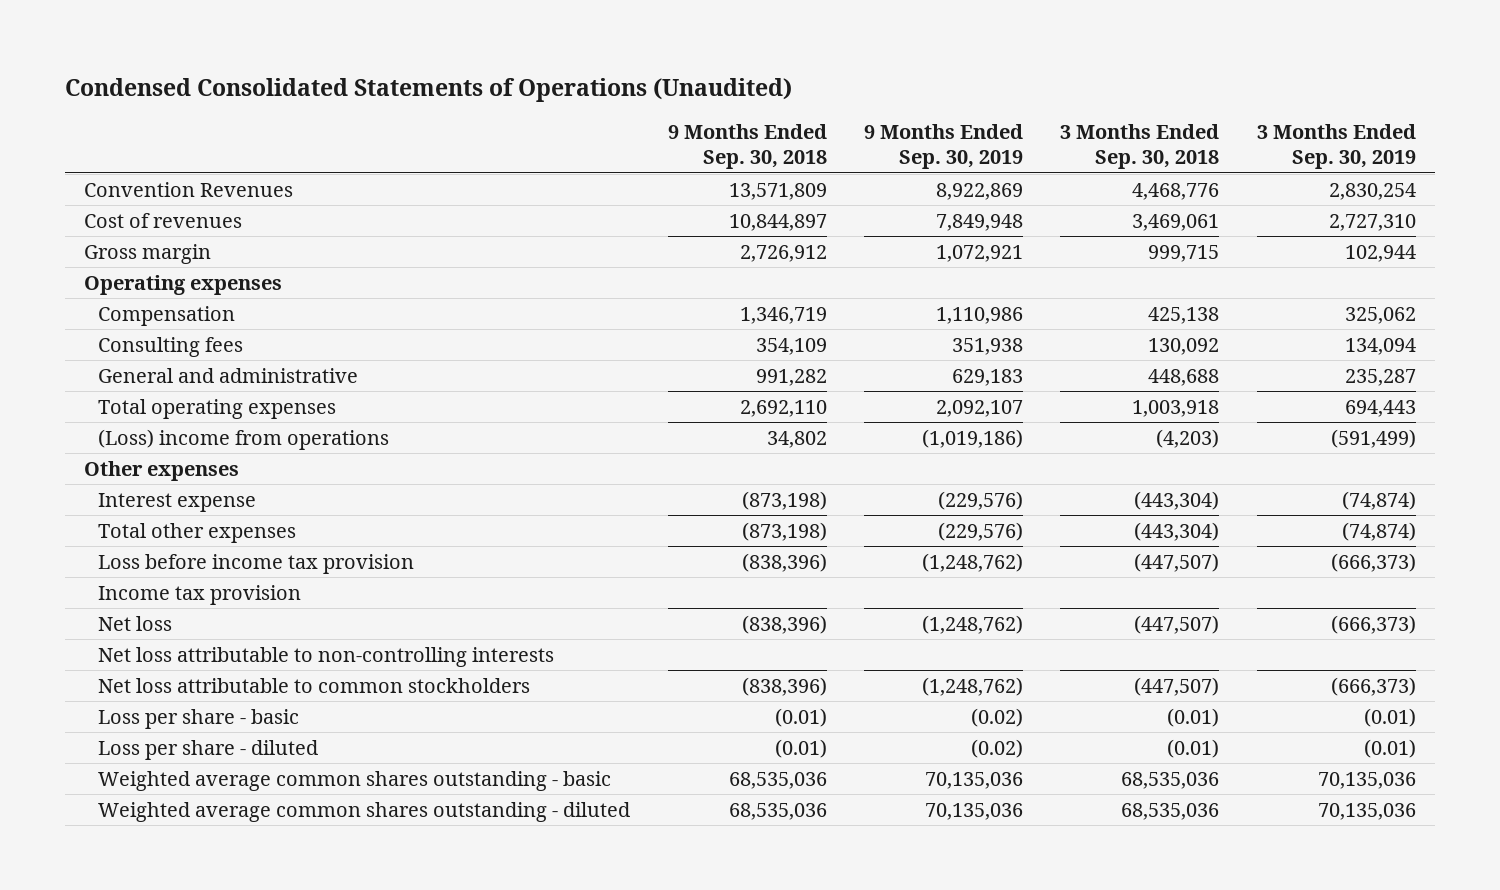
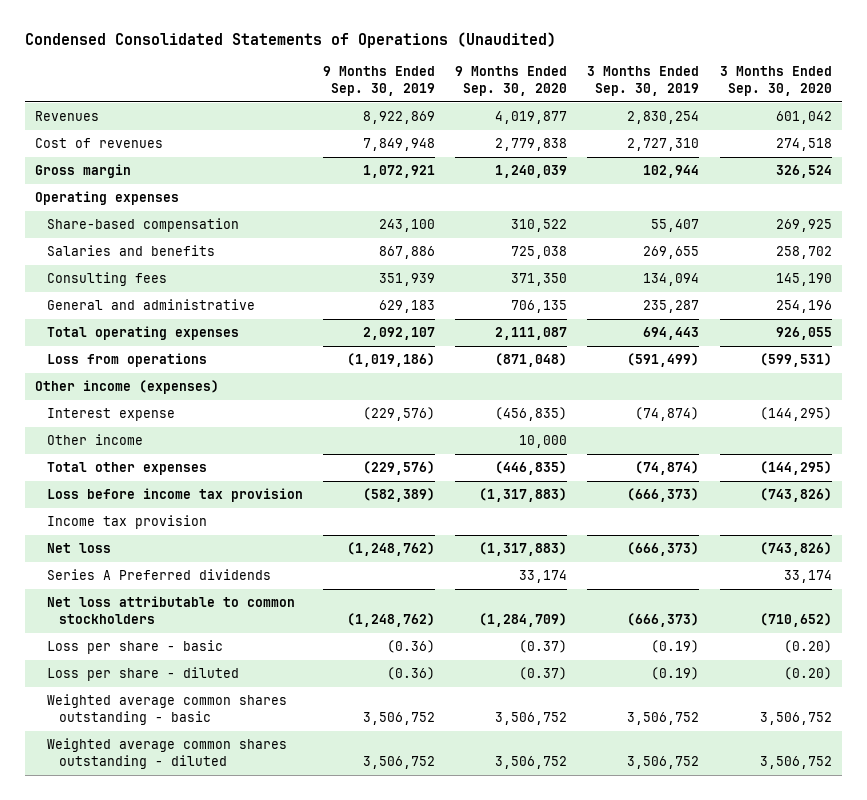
[667,124,827,170] 9 Months Ended Sep. 30, 2018 -> none
[1060,124,1220,170] 3 Months Ended Sep. 30, 2018 -> none
none -> [455,66,568,97] 9 Months Ended Sep. 30, 2020
none -> [719,66,832,97] 3 Months Ended Sep. 30, 2020
[84,181,294,197] Convention Revenues -> [35,111,100,122] Revenues
[98,305,236,326] Compensation -> none
none -> [47,218,240,233] Share-based compensation
none -> [47,245,216,257] Salaries and benefits
[952,337,1024,355] 351,938 -> [379,273,436,287] 351,939
[98,428,390,450] (Loss) income from operations -> [47,353,208,368] Loss from operations
[84,460,240,481] Other expenses -> [35,380,220,395] Other income (expenses)
none -> [47,434,144,446] Other income
[922,552,1024,572] (1,248,762) -> [363,488,436,503] (582,389)
[98,646,555,667] Net loss attributable to non-controlling interests -> none
none -> [47,569,272,581] Series A Preferred dividends
[971,707,1024,727] (0.02) -> [387,640,436,654] (0.36)
[1363,707,1416,727] (0.01) -> [651,640,700,654] (0.19)
[971,738,1024,758] (0.02) -> [387,667,436,681] (0.36)
[1363,738,1416,758] (0.01) -> [651,667,700,681] (0.19)
[925,771,1024,789] 70,135,036 -> [363,711,436,725] 3,506,752
[1317,771,1416,789] 70,135,036 -> [627,711,700,725] 3,506,752
[925,802,1024,820] 70,135,036 -> [363,755,436,769] 3,506,752
[1317,802,1416,820] 70,135,036 -> [627,755,700,769] 3,506,752

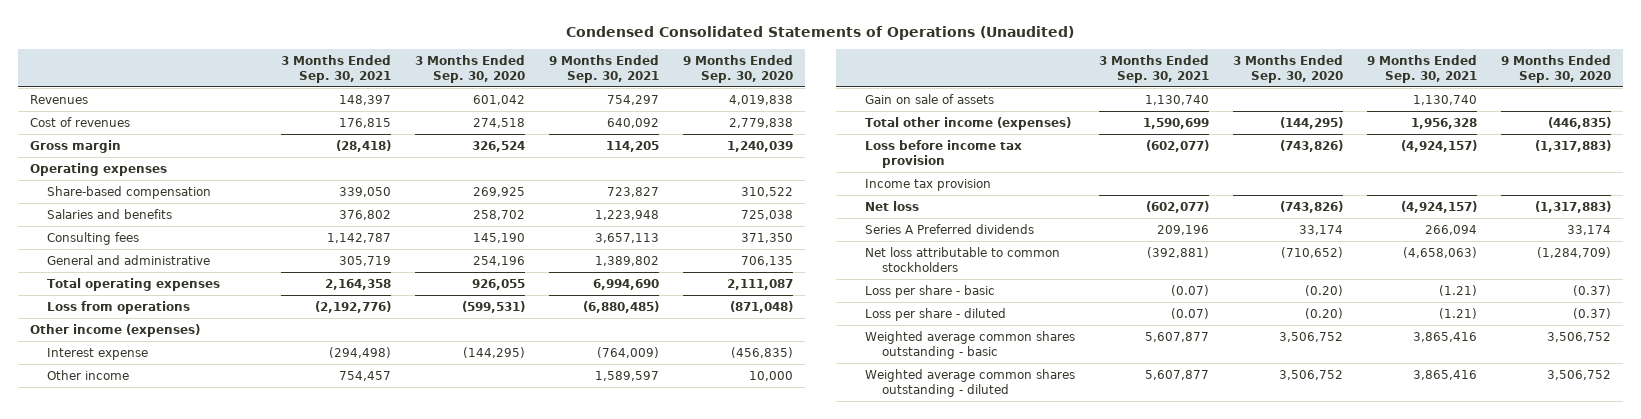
[323,66,436,97] 9 Months Ended Sep. 30, 2019 -> none
[587,66,700,97] 3 Months Ended Sep. 30, 2019 -> none
none -> [281,54,392,83] 3 Months Ended Sep. 30, 2021
none -> [549,54,660,83] 9 Months Ended Sep. 30, 2021
[495,111,568,125] 4,019,877 -> [729,94,794,105] 4,019,838
none -> [864,93,994,104] Gain on sale of assets
[47,462,208,476] Total other expenses -> [864,116,1071,130] Total other income (expenses)

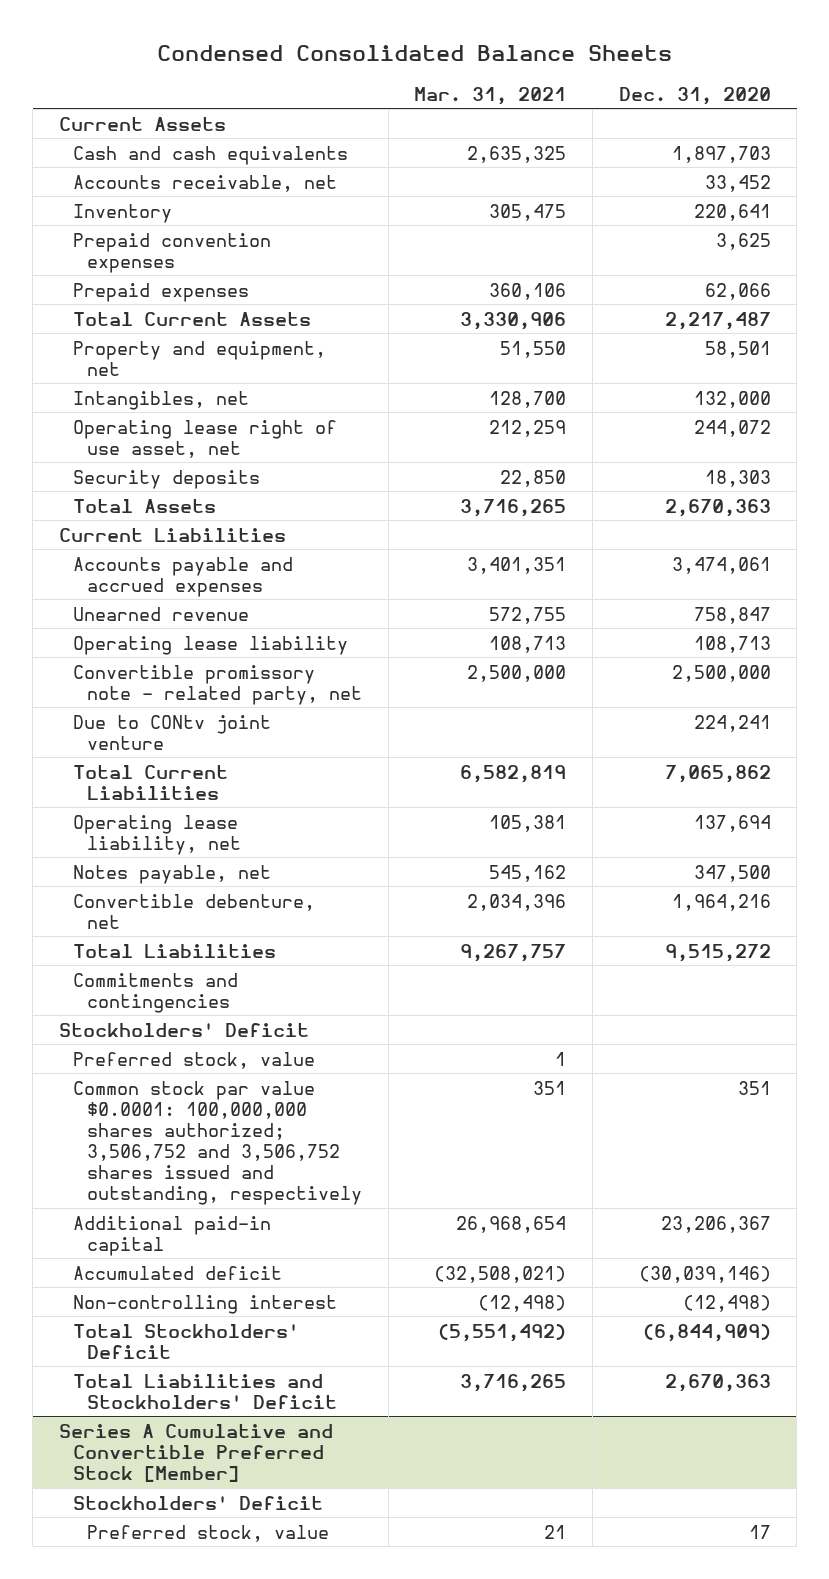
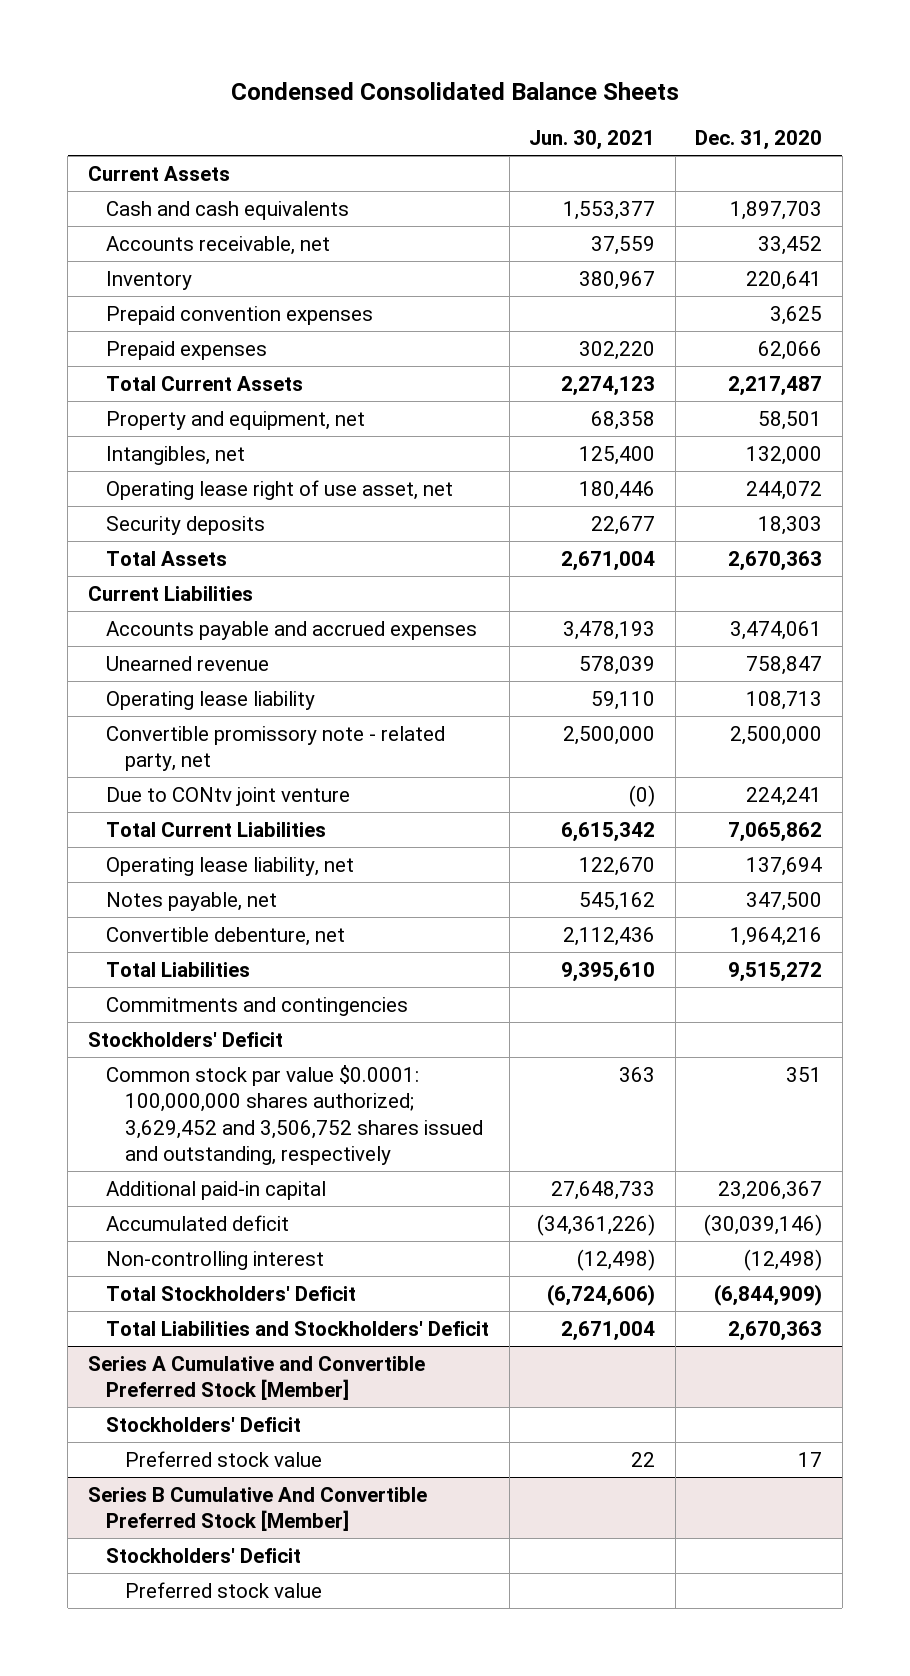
[414,86,567,105] Mar. 31, 2021 -> none
none -> [529,130,656,151] Jun. 30, 2021
[73,1051,316,1069] Preferred stock, value -> none
[73,1080,363,1206] Common stock par value $0.0001: 100,000,000 shares authorized; 3,506,752 and 3,506,752 shares issued and outstanding, respectively -> [106,1064,484,1166] Common stock par value $0.0001: 100,000,000 shares authorized; 3,629,452 and 3,506,752 shares issued and outstanding, respectively
[87,1524,330,1542] Preferred stock, value -> [125,1450,323,1467] Preferred stock value
none -> [87,1486,427,1532] Series B Cumulative And Convertible Preferred Stock [Member]
none -> [106,1547,302,1563] Stockholders' Deficit
none -> [125,1581,323,1598] Preferred stock value

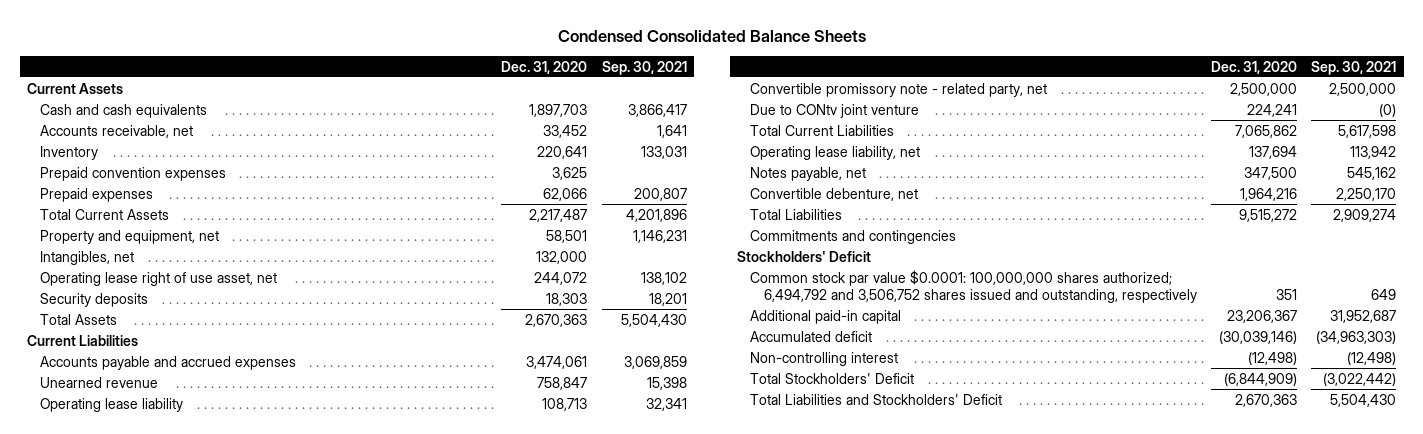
[529,130,656,151] Jun. 30, 2021 -> none
none -> [601,60,687,75] Sep. 30, 2021
[106,1064,484,1166] Common stock par value $0.0001: 100,000,000 shares authorized; 3,629,452 and 3,506,752 shares issued and outstanding, respectively -> [750,269,1197,303] Common stock par value $0.0001: 100,000,000 shares authorized; 6,494,792 and 3,506,752 shares issued and outstanding, respectively
[87,1355,425,1401] Series A Cumulative and Convertible Preferred Stock [Member] -> none
[106,1416,302,1432] Stockholders' Deficit -> none
[125,1450,323,1467] Preferred stock value -> none
[87,1486,427,1532] Series B Cumulative And Convertible Preferred Stock [Member] -> none
[106,1547,302,1563] Stockholders' Deficit -> none
[125,1581,323,1598] Preferred stock value -> none

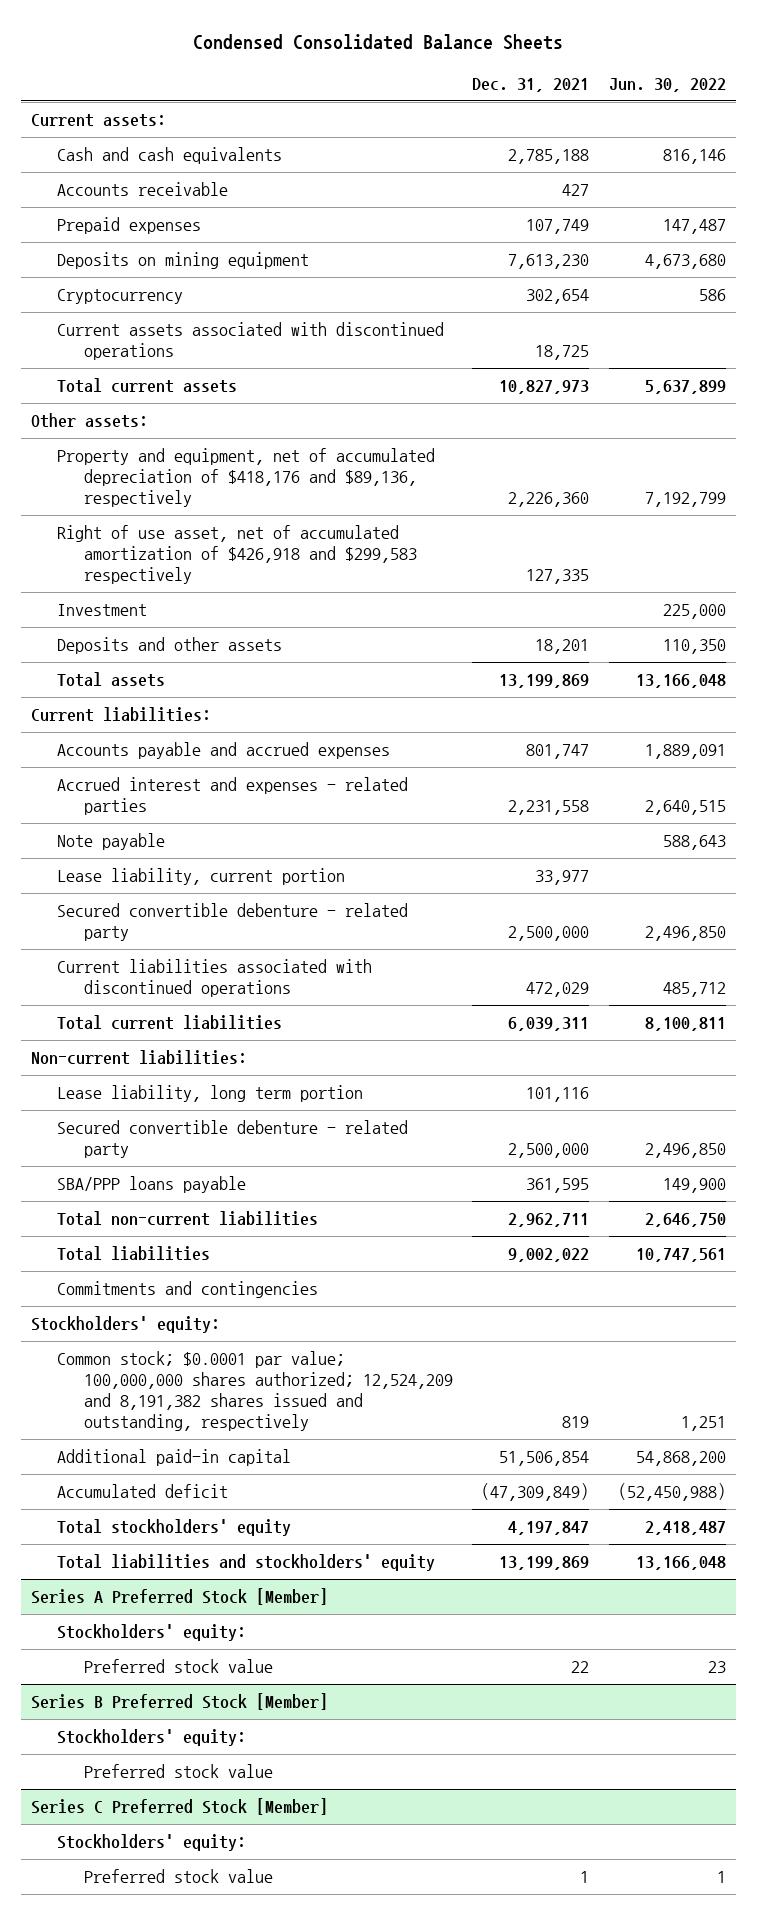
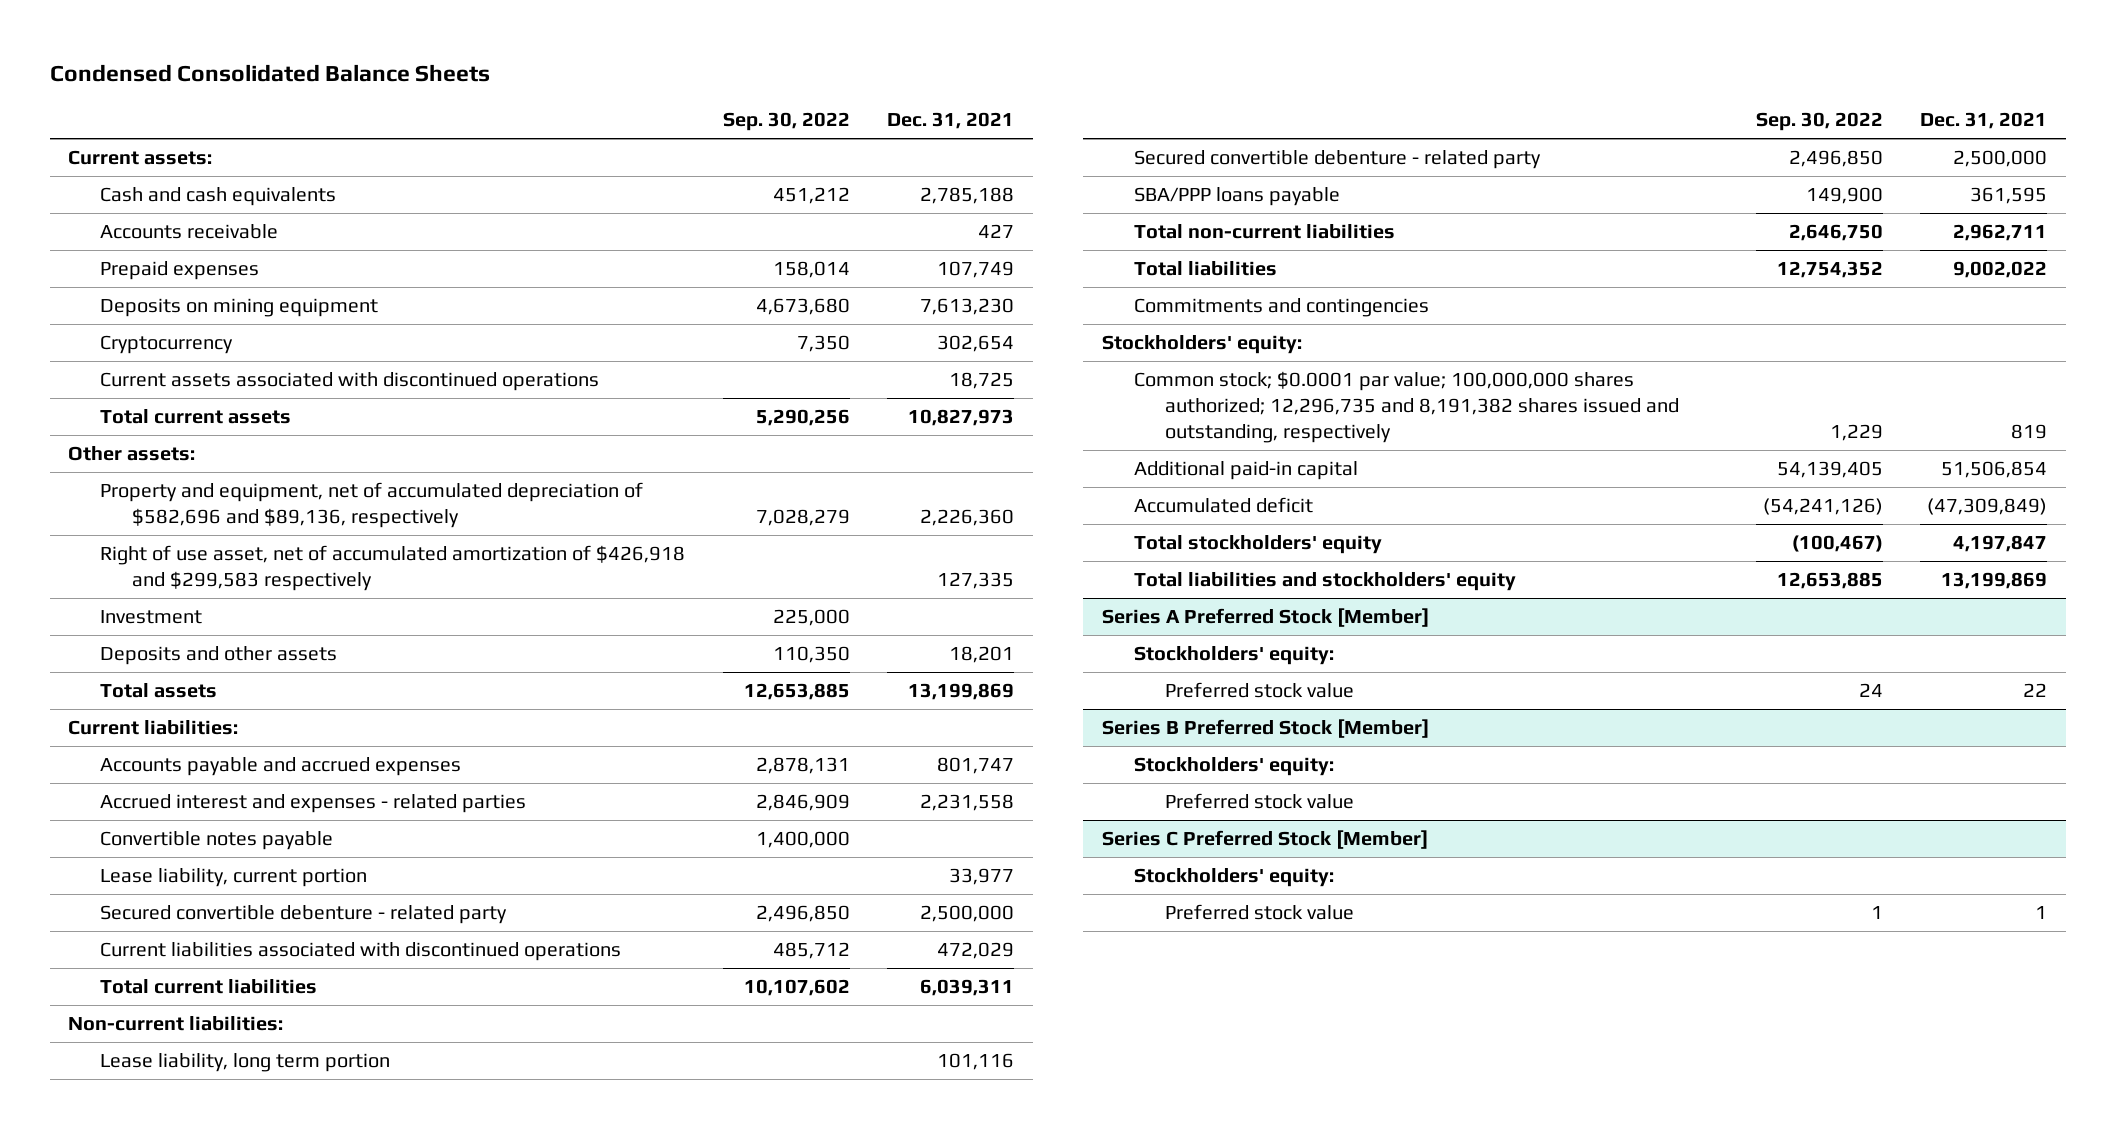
[608,77,726,92] Jun. 30, 2022 -> none
none -> [722,112,850,132] Sep. 30, 2022
[57,447,436,508] Property and equipment, net of accumulated depreciation of $418,176 and $89,136, respectively -> [100,482,644,529] Property and equipment, net of accumulated depreciation of $582,696 and $89,136, respectively
[57,832,166,850] Note payable -> none
none -> [100,831,334,851] Convertible notes payable
[57,1350,453,1432] Common stock; $0.0001 par value; 100,000,000 shares authorized; 12,524,209 and 8,191,382 shares issued and outstanding, respectively -> [1133,371,1680,444] Common stock; $0.0001 par value; 100,000,000 shares authorized; 12,296,735 and 8,191,382 shares issued and outstanding, respectively

